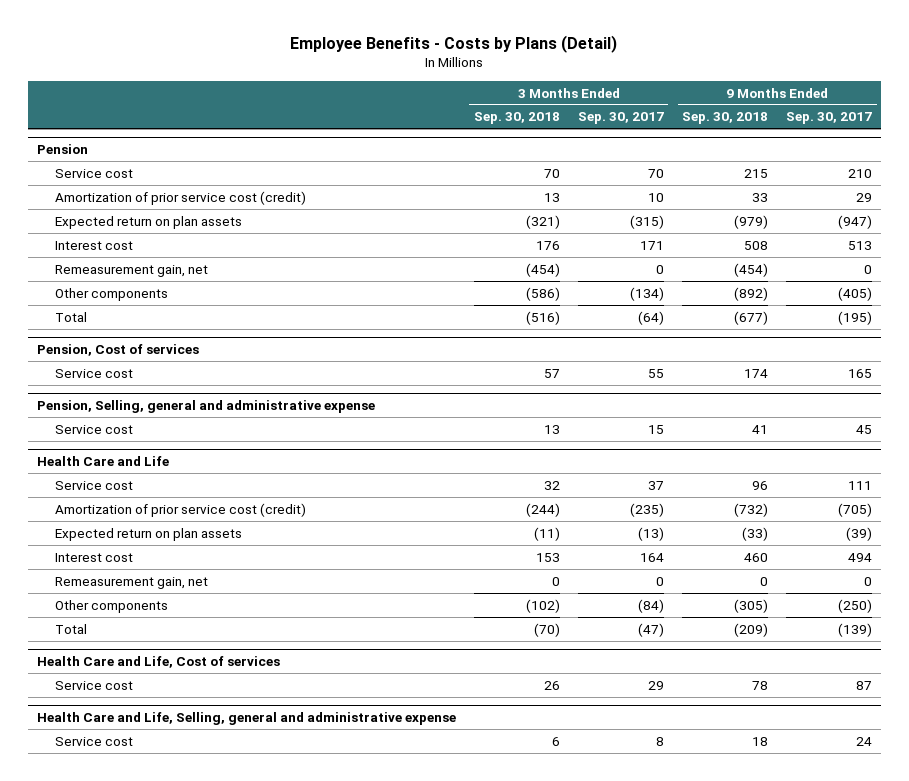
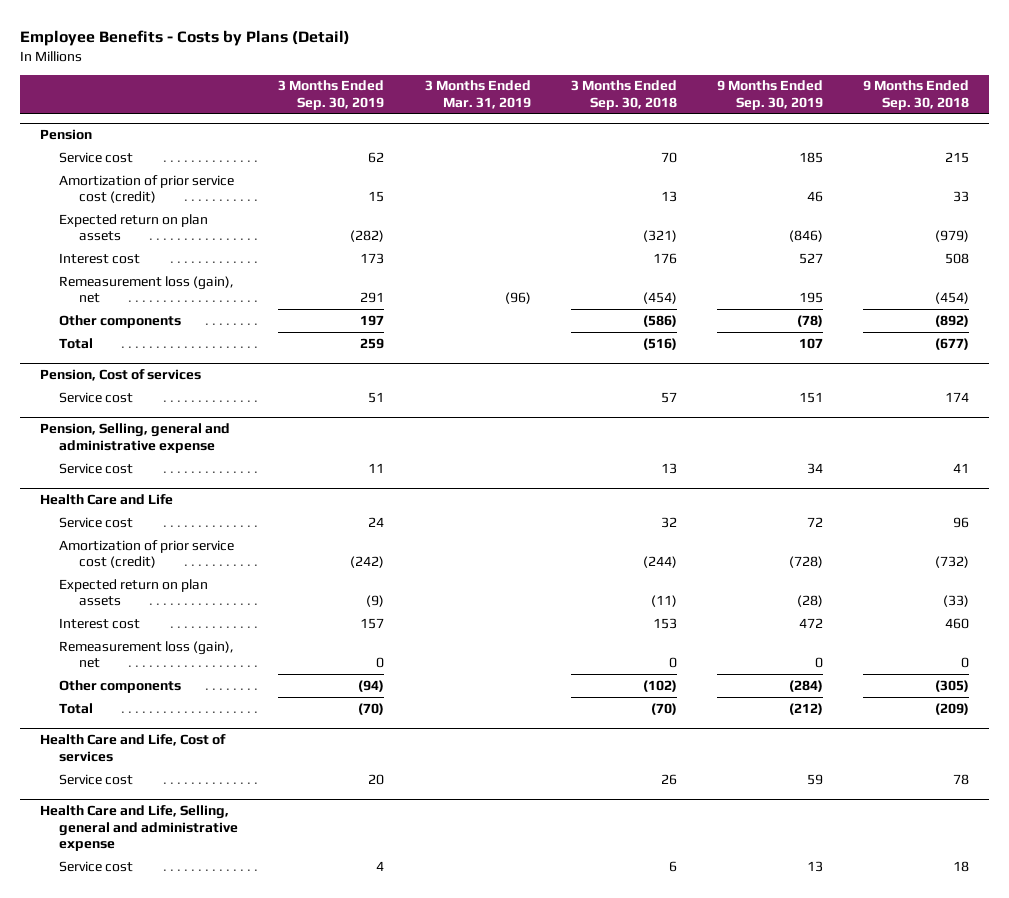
[577,112,664,125] Sep. 30, 2017 -> none
[786,112,873,125] Sep. 30, 2017 -> none
none -> [278,80,385,111] 3 Months Ended Sep. 30, 2019
none -> [424,80,531,110] 3 Months Ended Mar. 31, 2019
none -> [716,80,823,111] 9 Months Ended Sep. 30, 2019
[54,264,208,277] Remeasurement gain, net -> [59,275,235,304] Remeasurement loss (gain), net
[54,576,208,589] Remeasurement gain, net -> [59,640,235,669] Remeasurement loss (gain), net

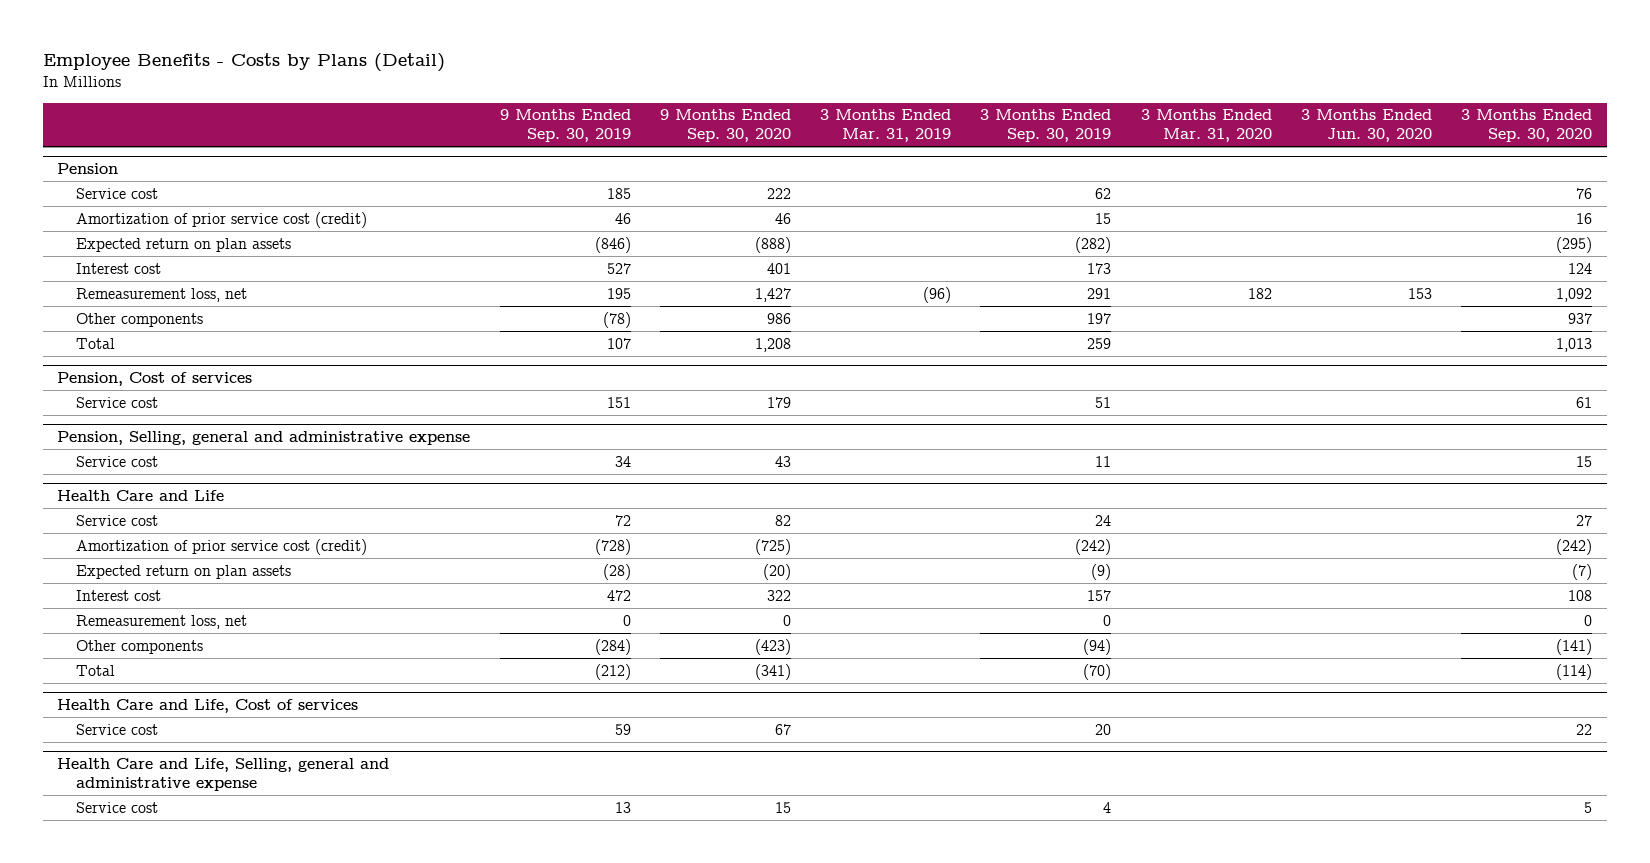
[570,80,677,111] 3 Months Ended Sep. 30, 2018 -> none
[862,80,969,111] 9 Months Ended Sep. 30, 2018 -> none
none -> [659,109,791,143] 9 Months Ended Sep. 30, 2020
none -> [1140,109,1272,143] 3 Months Ended Mar. 31, 2020
none -> [1300,109,1432,143] 3 Months Ended Jun. 30, 2020
none -> [1461,109,1593,143] 3 Months Ended Sep. 30, 2020
[59,275,235,304] Remeasurement loss (gain), net -> [76,287,248,302] Remeasurement loss, net
[59,640,235,669] Remeasurement loss (gain), net -> [76,614,248,629] Remeasurement loss, net

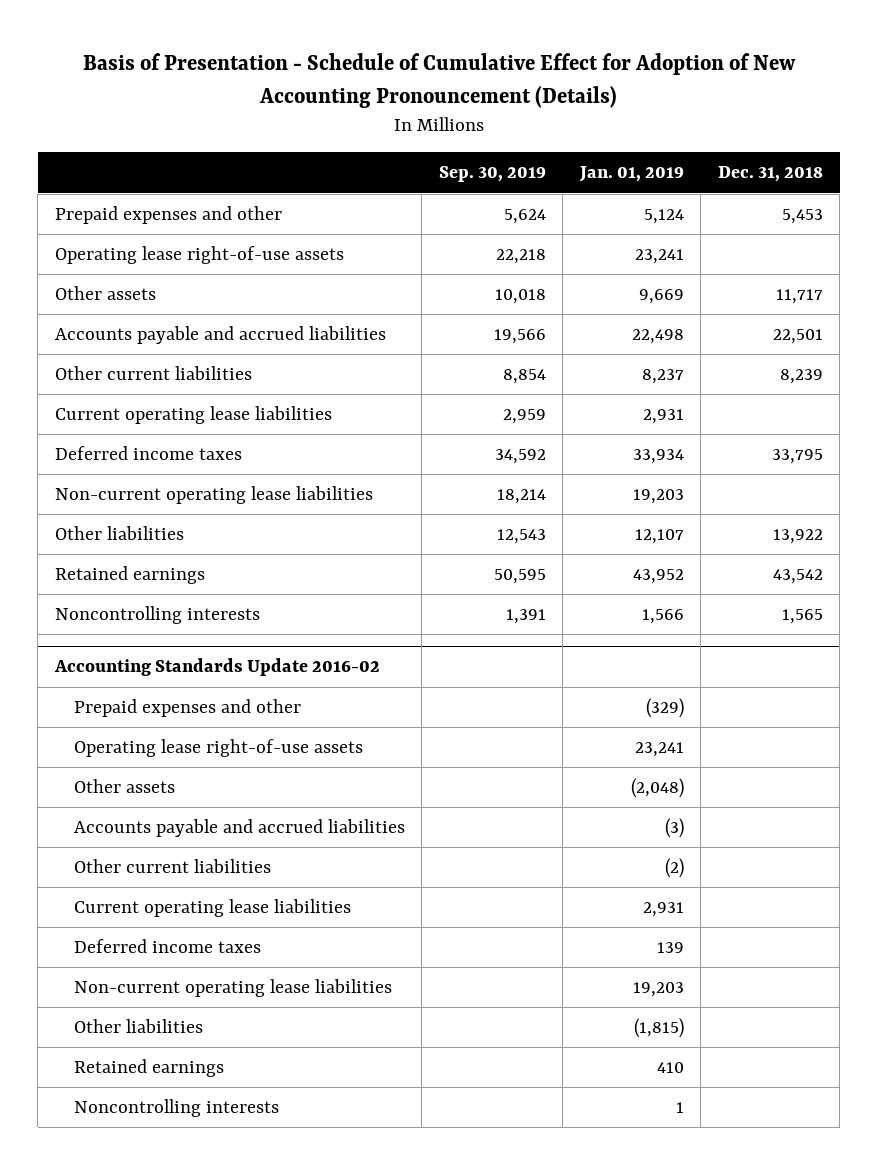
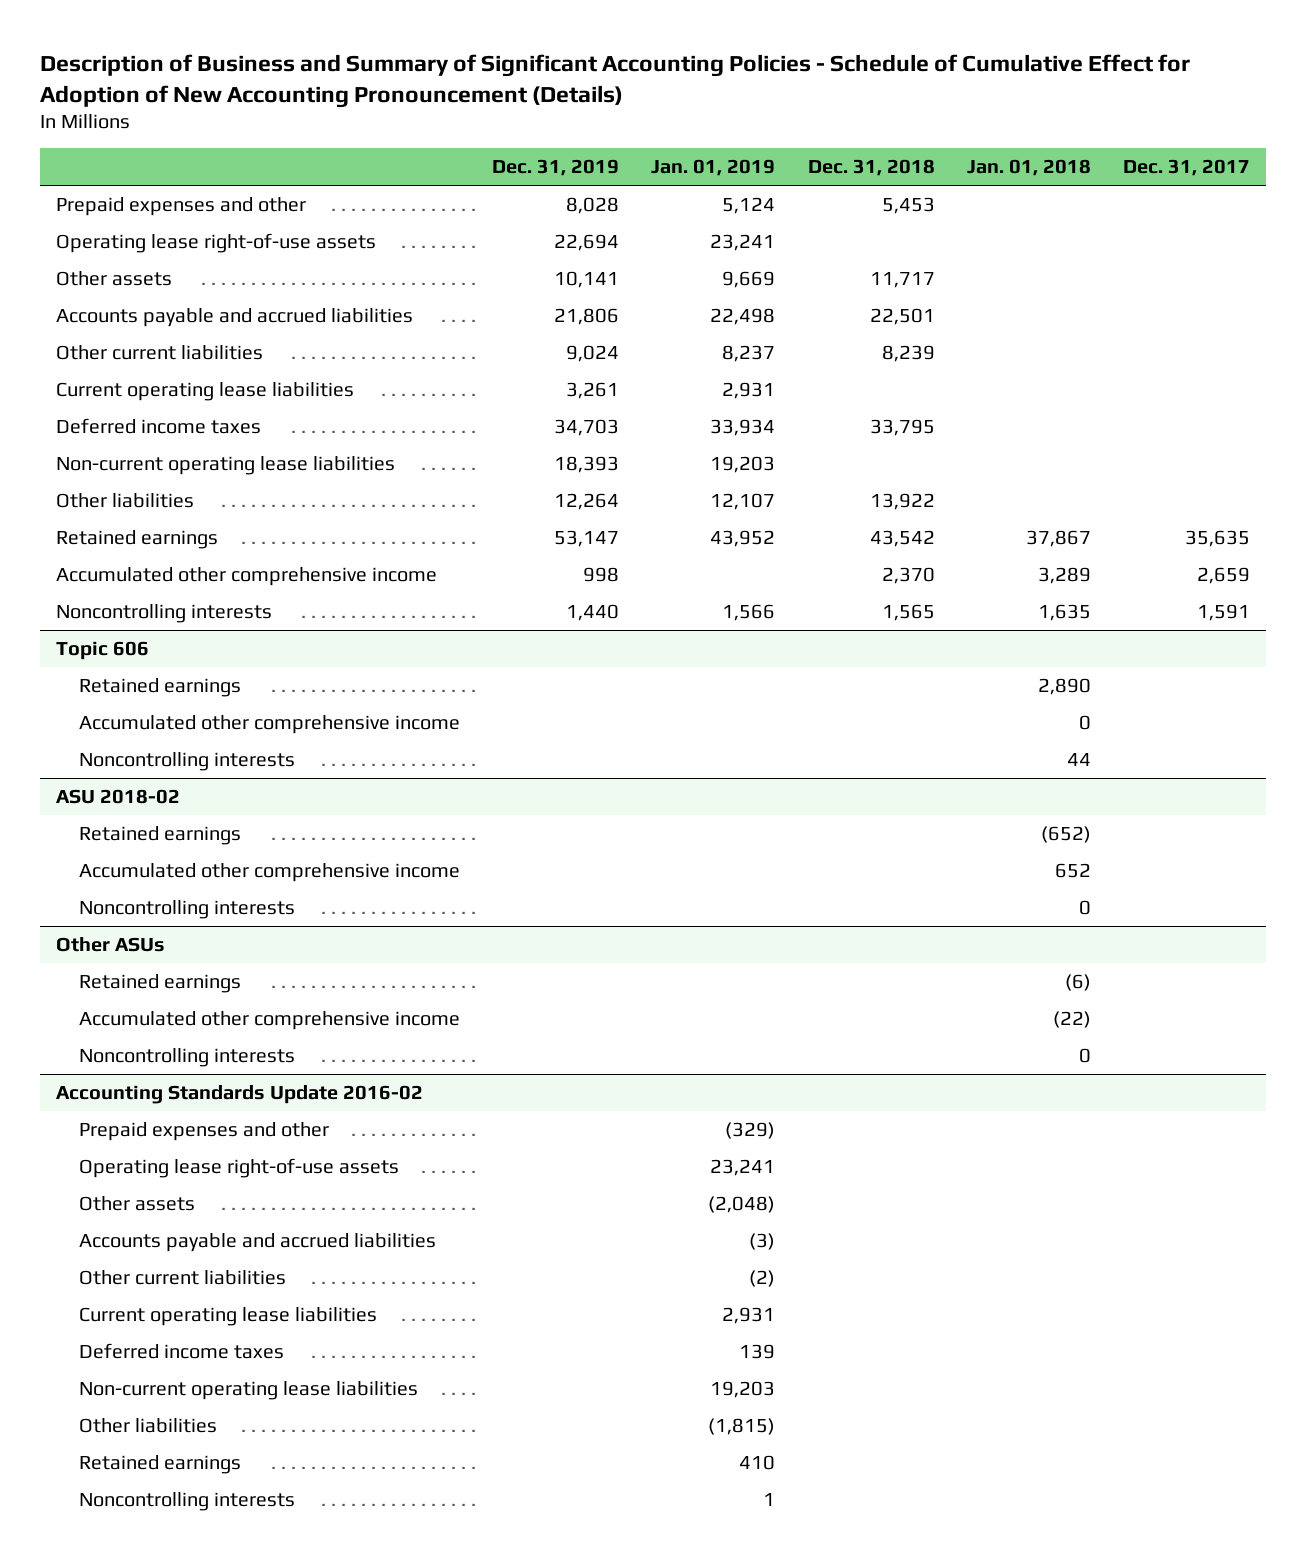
[82,53,796,108] Basis of Presentation - Schedule of Cumulative Effect for Adoption of New Accounting Pronouncement (Details) -> [40,53,1191,108] Description of Business and Summary of Significant Accounting Policies - Schedule of Cumulative Effect for Adoption of New Accounting Pronouncement (Details)
[438,166,546,183] Sep. 30, 2019 -> none
none -> [492,159,620,177] Dec. 31, 2019
none -> [966,159,1091,177] Jan. 01, 2018
none -> [1123,159,1251,177] Dec. 31, 2017
none -> [56,567,438,587] Accumulated other comprehensive income
none -> [56,641,150,661] Topic 606
none -> [79,678,242,698] Retained earnings
none -> [79,715,461,735] Accumulated other comprehensive income
none -> [79,752,296,772] Noncontrolling interests
none -> [56,789,181,805] ASU 2018-02
none -> [79,826,242,846] Retained earnings
none -> [79,863,461,883] Accumulated other comprehensive income
none -> [79,900,296,920] Noncontrolling interests
none -> [56,937,166,953] Other ASUs
none -> [79,974,242,994] Retained earnings
none -> [79,1011,461,1031] Accumulated other comprehensive income
none -> [79,1048,296,1068] Noncontrolling interests

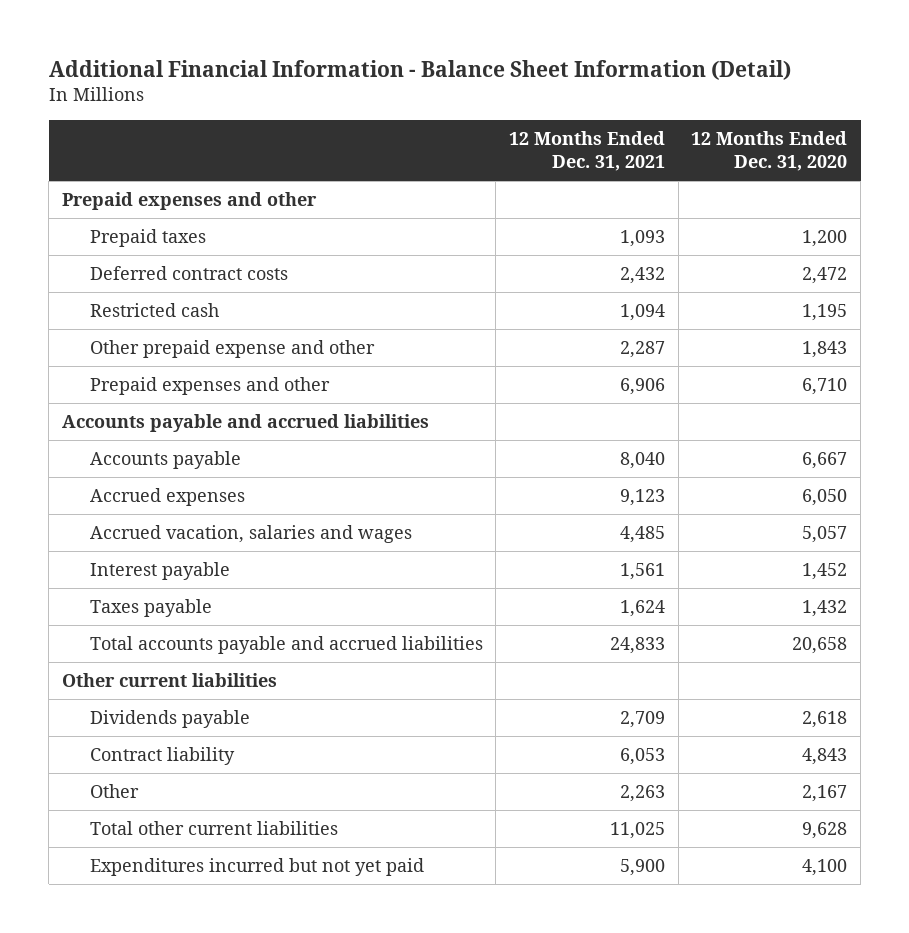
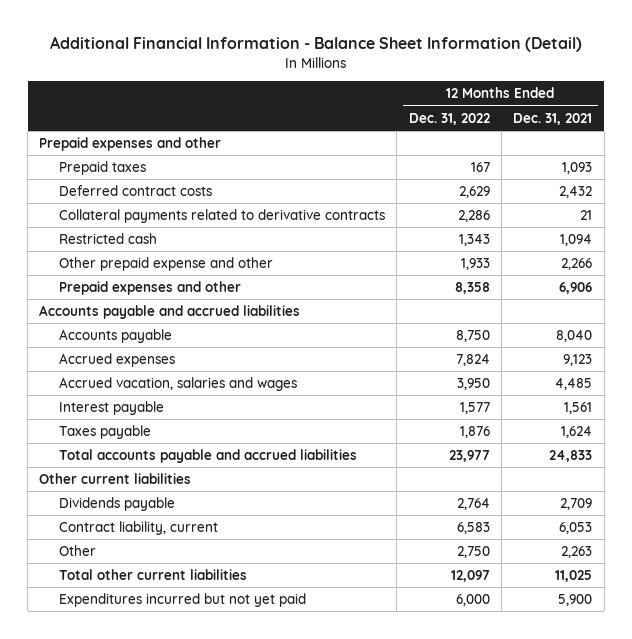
[691,130,848,172] 12 Months Ended Dec. 31, 2020 -> none
none -> [408,112,490,125] Dec. 31, 2022
none -> [58,209,385,224] Collateral payments related to derivative contracts
[620,341,666,359] 2,287 -> [561,258,593,271] 2,266
[89,747,235,766] Contract liability -> [58,521,218,536] Contract liability, current

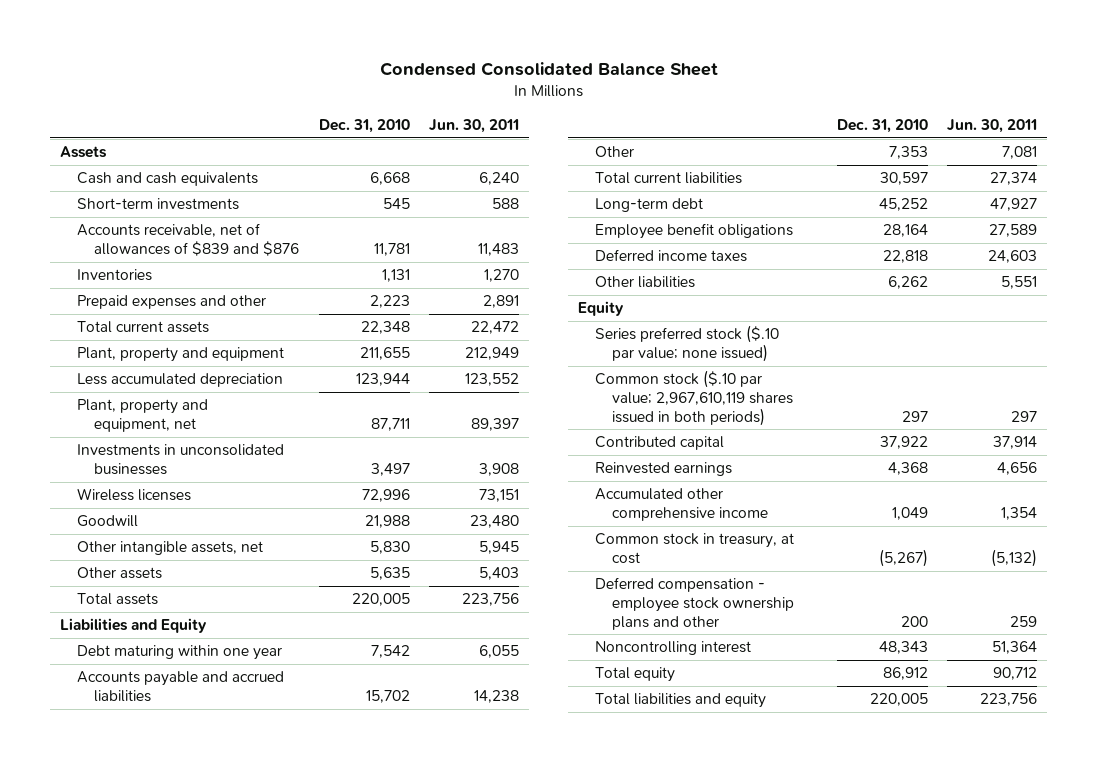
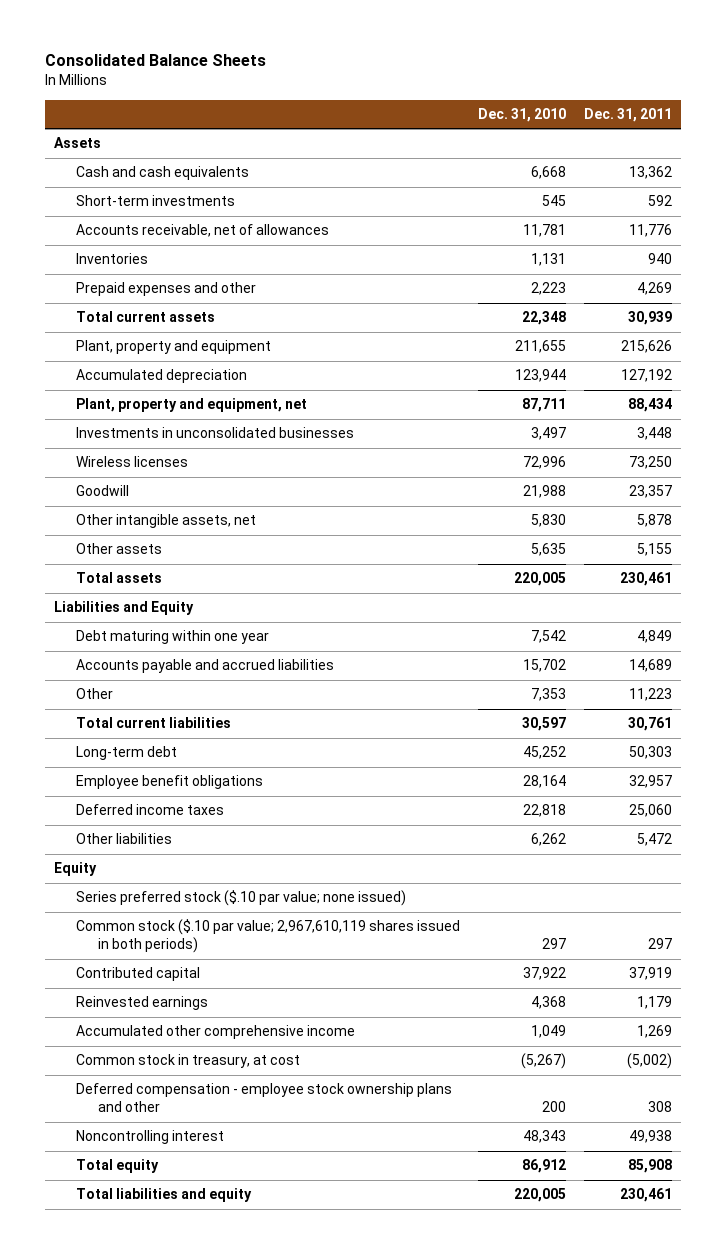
[379,61,718,76] Condensed Consolidated Balance Sheet -> [44,54,266,67] Consolidated Balance Sheets
[429,119,520,134] Jun. 30, 2011 -> none
none -> [584,107,673,122] Dec. 31, 2011
[77,223,300,256] Accounts receivable, net of allowances of $839 and $876 -> [76,224,330,238] Accounts receivable, net of allowances
[77,373,284,388] Less accumulated depreciation -> [76,369,248,384] Accumulated depreciation

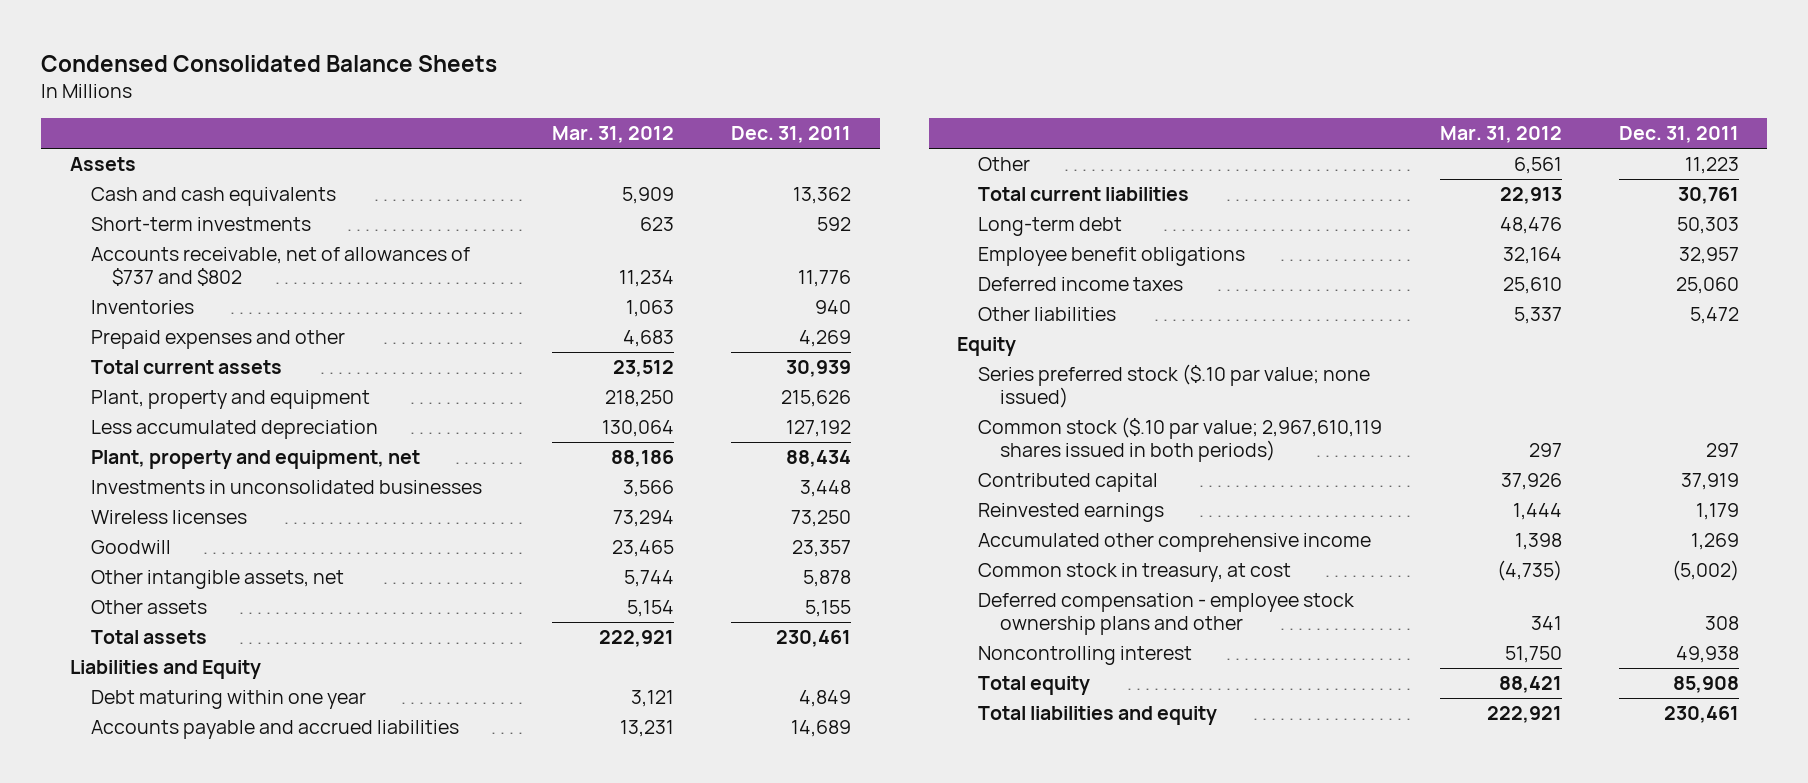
[44,54,266,67] Consolidated Balance Sheets -> [41,54,498,72] Condensed Consolidated Balance Sheets
[478,107,567,122] Dec. 31, 2010 -> none
none -> [551,126,674,144] Mar. 31, 2012
[76,224,330,238] Accounts receivable, net of allowances -> [90,247,470,287] Accounts receivable, net of allowances of $737 and $802
[76,369,248,384] Accumulated depreciation -> [90,420,378,440] Less accumulated depreciation

